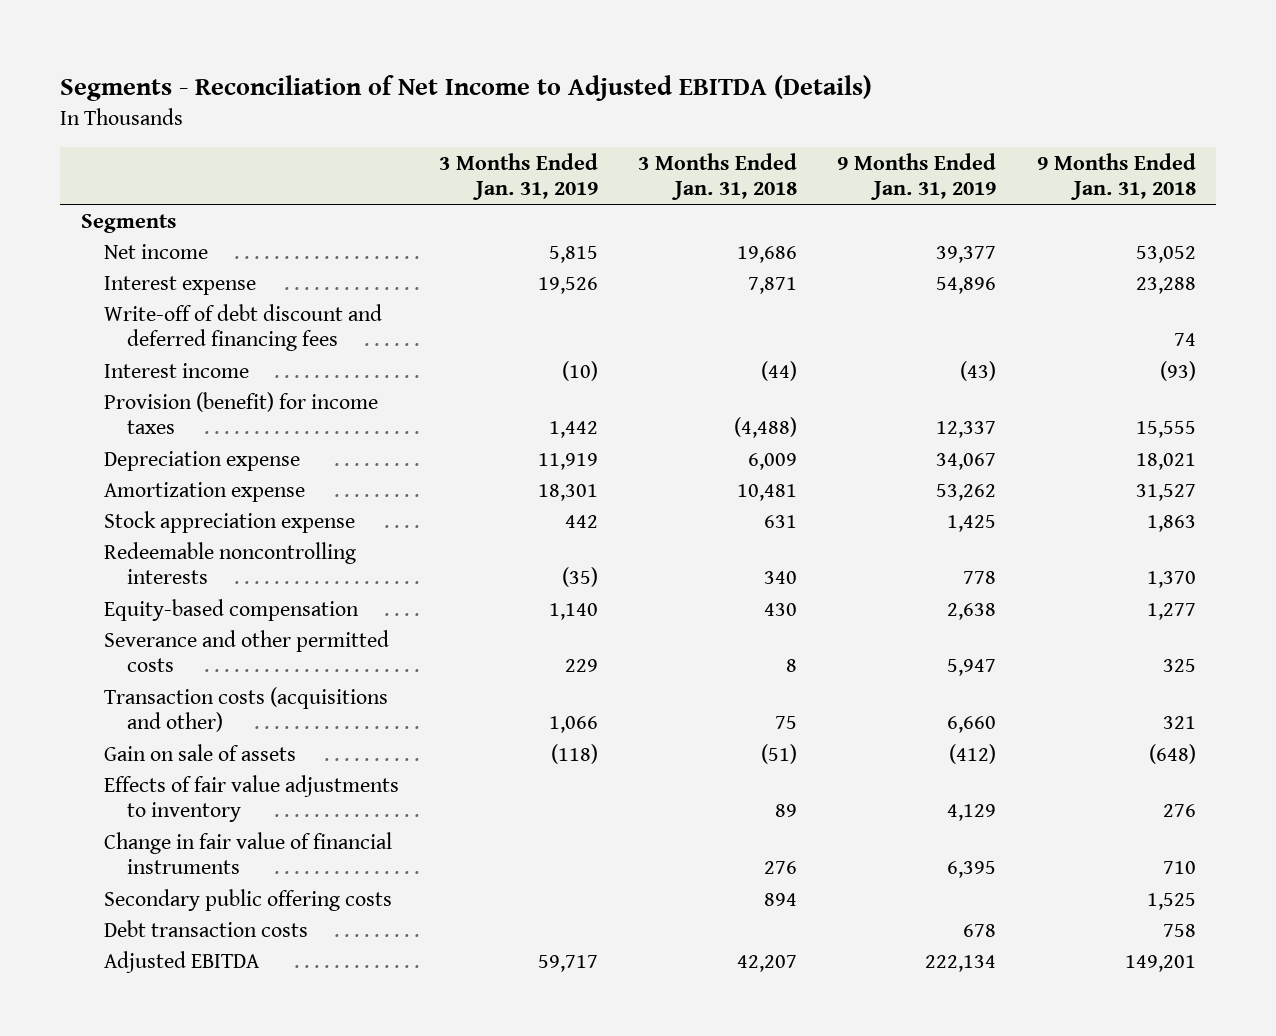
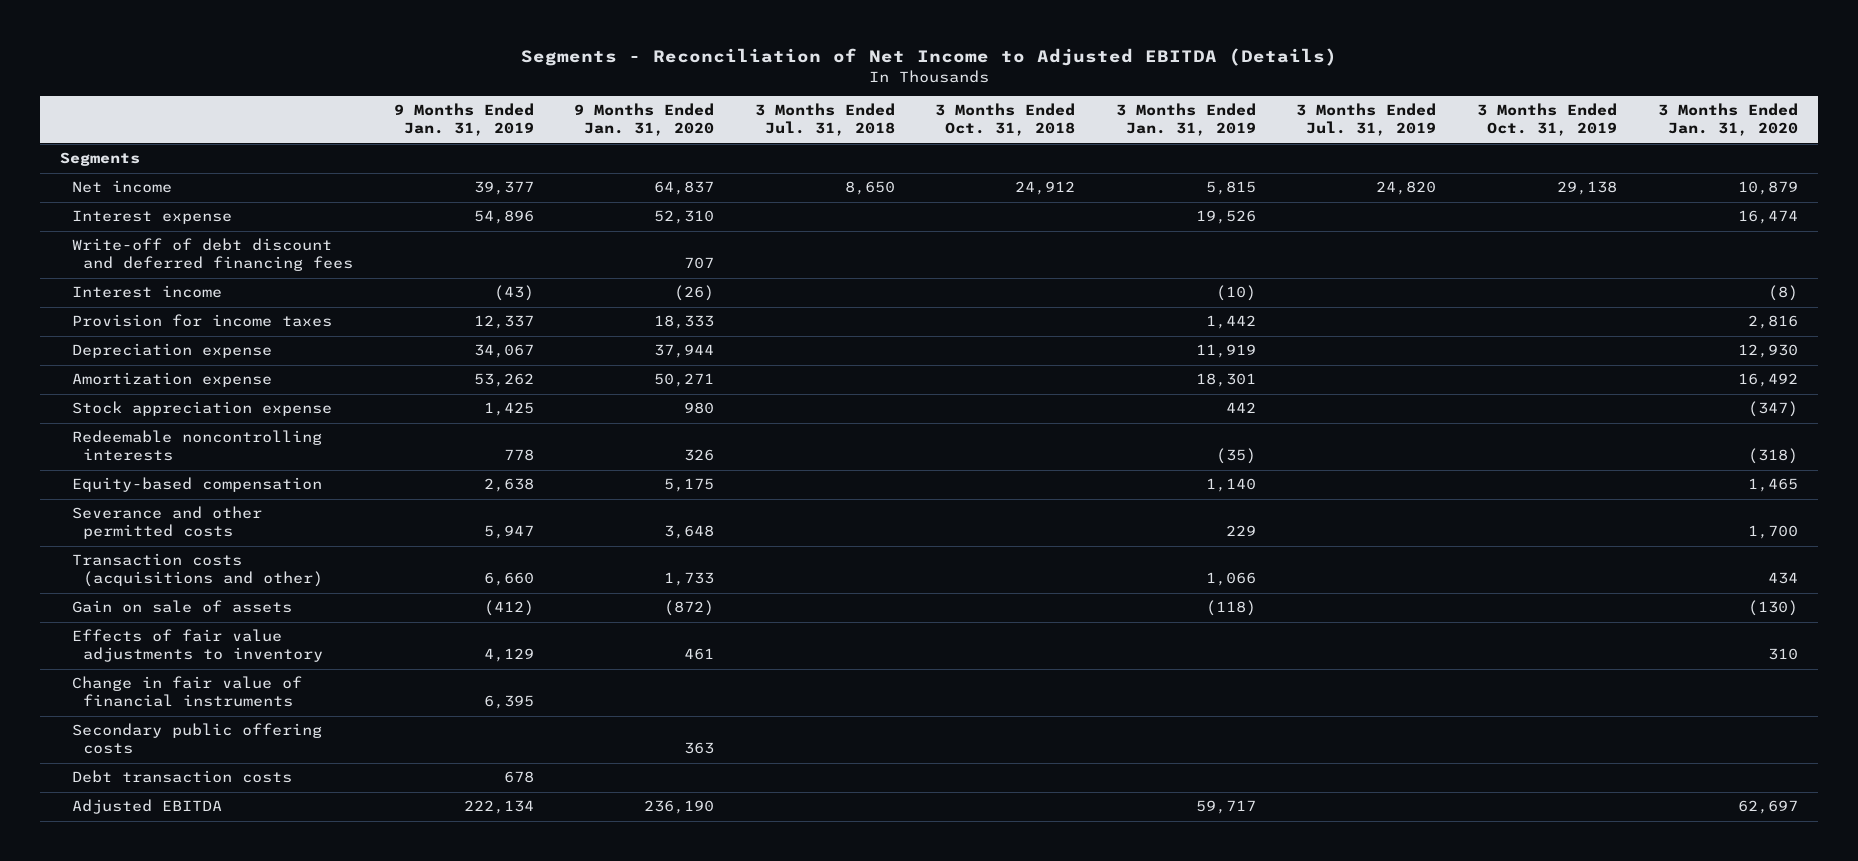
[638,152,798,201] 3 Months Ended Jan. 31, 2018 -> none
[1036,152,1196,201] 9 Months Ended Jan. 31, 2018 -> none
none -> [574,103,715,137] 9 Months Ended Jan. 31, 2020
none -> [754,103,895,137] 3 Months Ended Jul. 31, 2018
none -> [935,103,1076,137] 3 Months Ended Oct. 31, 2018
none -> [1296,103,1437,137] 3 Months Ended Jul. 31, 2019
none -> [1477,103,1618,137] 3 Months Ended Oct. 31, 2019
none -> [1657,103,1798,137] 3 Months Ended Jan. 31, 2020
[103,391,378,435] Provision (benefit) for income taxes -> [71,314,332,328] Provision for income taxes

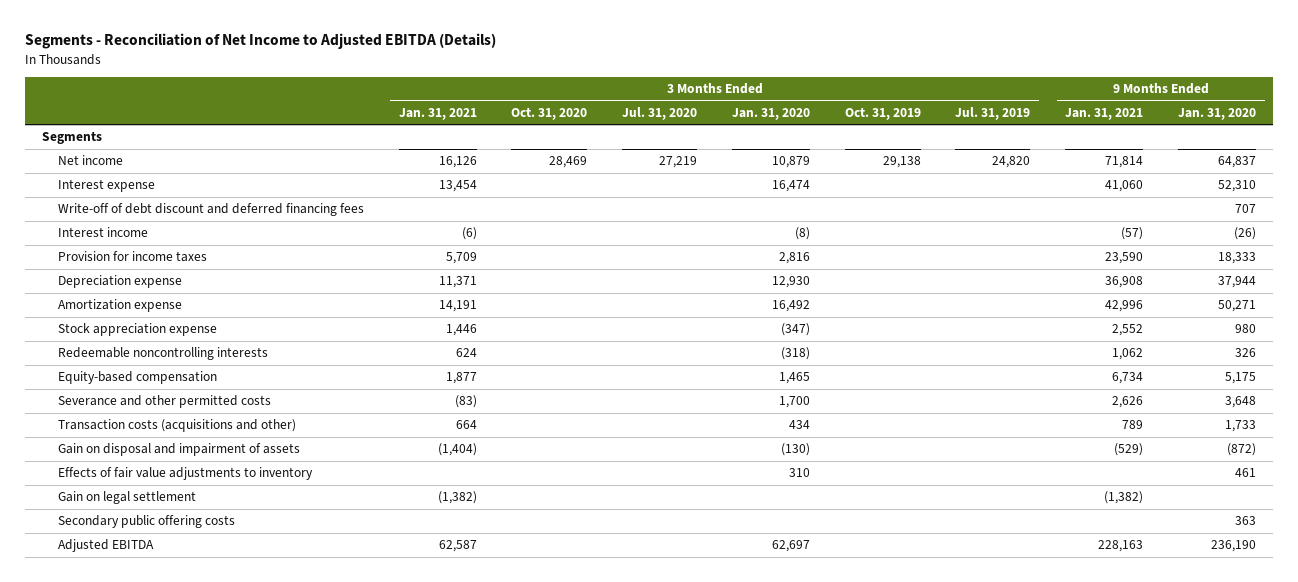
[393,103,534,137] 9 Months Ended Jan. 31, 2019 -> none
[754,103,895,137] 3 Months Ended Jul. 31, 2018 -> none
[935,103,1076,137] 3 Months Ended Oct. 31, 2018 -> none
[1115,103,1256,137] 3 Months Ended Jan. 31, 2019 -> none
none -> [398,107,477,120] Jan. 31, 2021
none -> [511,106,588,120] Oct. 31, 2020
none -> [622,106,698,120] Jul. 31, 2020
none -> [1065,107,1144,120] Jan. 31, 2021
[71,600,292,614] Gain on sale of assets -> [57,443,300,457] Gain on disposal and impairment of assets
[71,676,302,708] Change in fair value of financial instruments -> none
none -> [57,491,196,505] Gain on legal settlement
[71,770,292,784] Debt transaction costs -> none

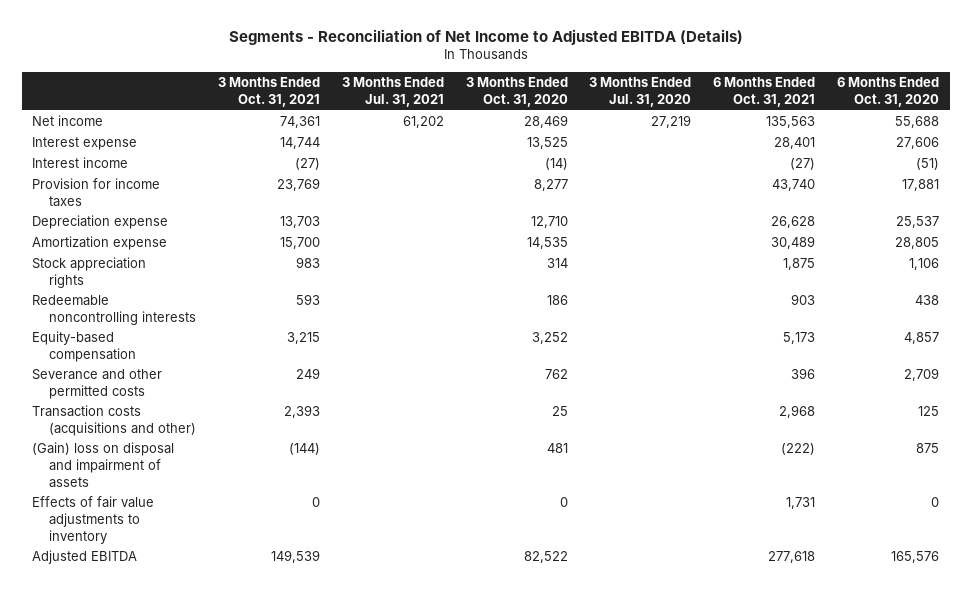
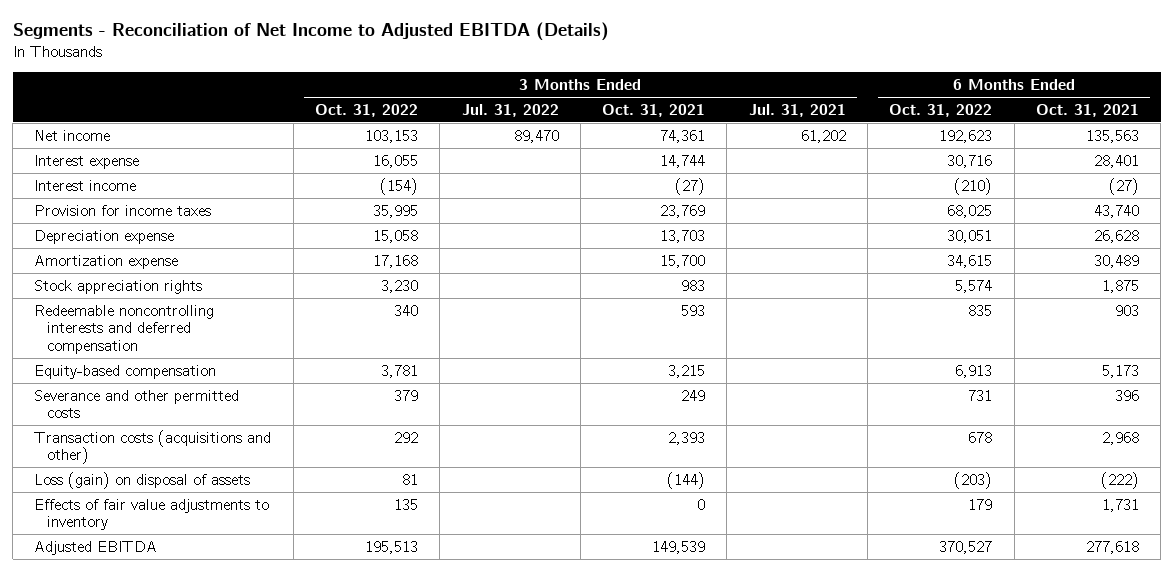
[465,77,568,107] 3 Months Ended Oct. 31, 2020 -> none
[589,77,692,107] 3 Months Ended Jul. 31, 2020 -> none
[836,77,939,107] 6 Months Ended Oct. 31, 2020 -> none
none -> [314,103,418,117] Oct. 31, 2022
none -> [461,103,559,117] Jul. 31, 2022
none -> [889,103,993,117] Oct. 31, 2022
[32,295,197,325] Redeemable noncontrolling interests -> [34,304,215,354] Redeemable noncontrolling interests and deferred compensation
[32,442,175,488] (Gain) loss on disposal and impairment of assets -> [34,471,251,489] Loss (gain) on disposal of assets

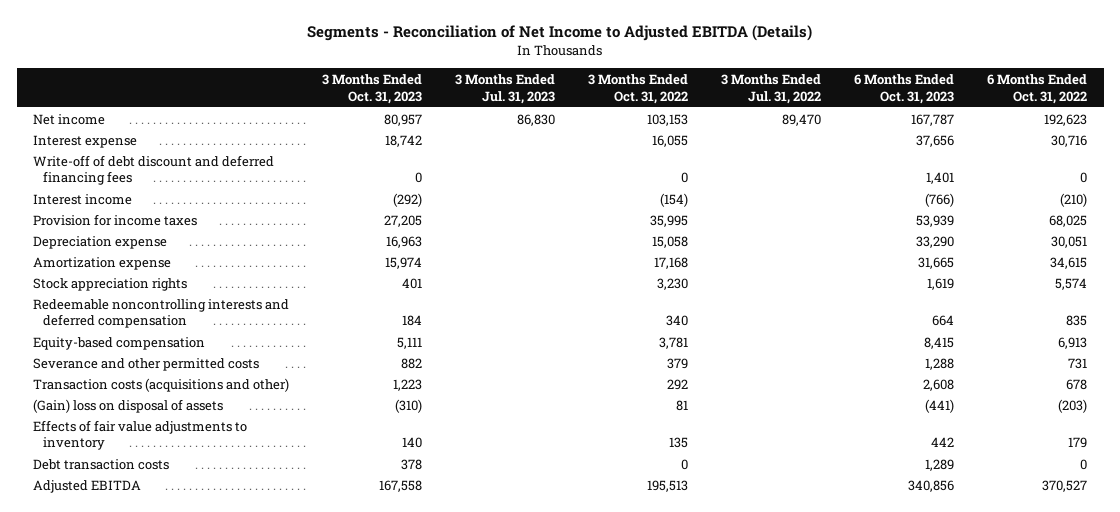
[602,103,706,117] Oct. 31, 2021 -> none
[748,103,846,117] Jul. 31, 2021 -> none
[1035,103,1139,117] Oct. 31, 2021 -> none
none -> [322,73,423,104] 3 Months Ended Oct. 31, 2023
none -> [455,73,556,104] 3 Months Ended Jul. 31, 2023
none -> [854,73,955,104] 6 Months Ended Oct. 31, 2023
none -> [33,154,275,186] Write-off of debt discount and deferred financing fees
[34,471,251,489] Loss (gain) on disposal of assets -> [33,398,224,413] (Gain) loss on disposal of assets
none -> [33,458,170,470] Debt transaction costs

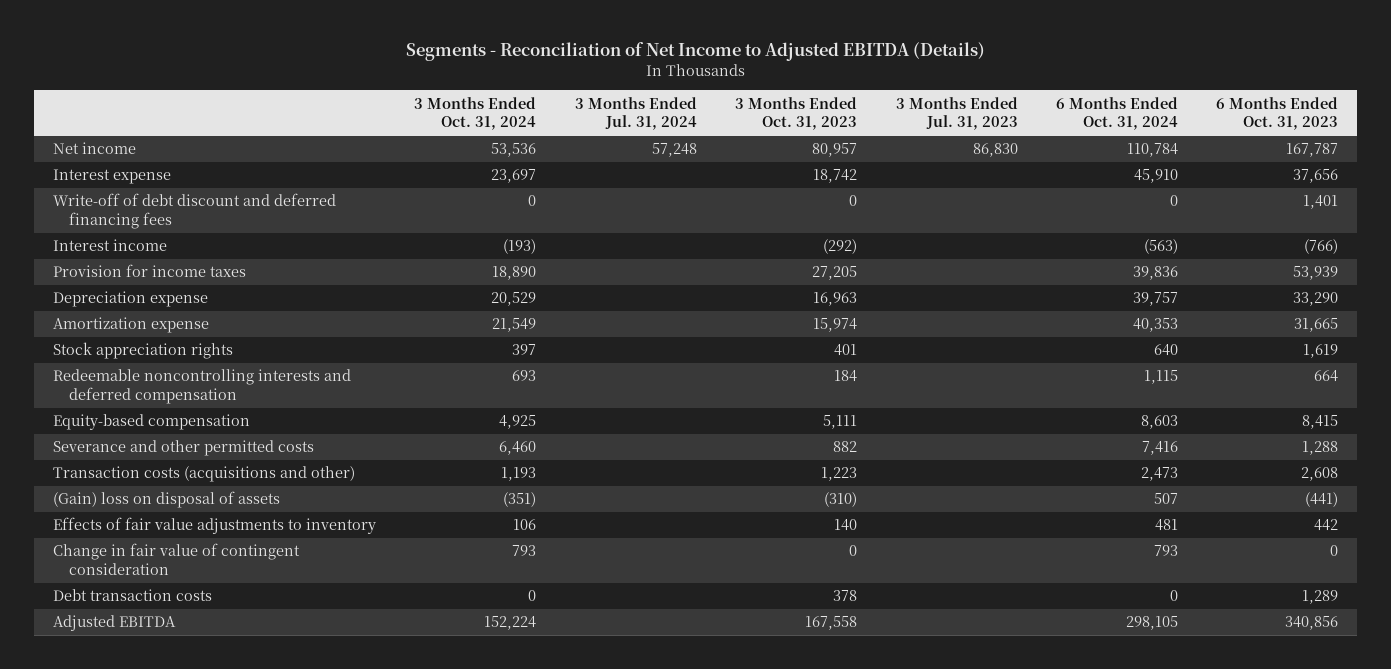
[588,73,689,104] 3 Months Ended Oct. 31, 2022 -> none
[721,73,822,104] 3 Months Ended Jul. 31, 2022 -> none
[987,73,1088,104] 6 Months Ended Oct. 31, 2022 -> none
none -> [414,96,537,131] 3 Months Ended Oct. 31, 2024
none -> [574,96,697,131] 3 Months Ended Jul. 31, 2024
none -> [1055,96,1178,131] 6 Months Ended Oct. 31, 2024
none -> [53,543,301,576] Change in fair value of contingent consideration

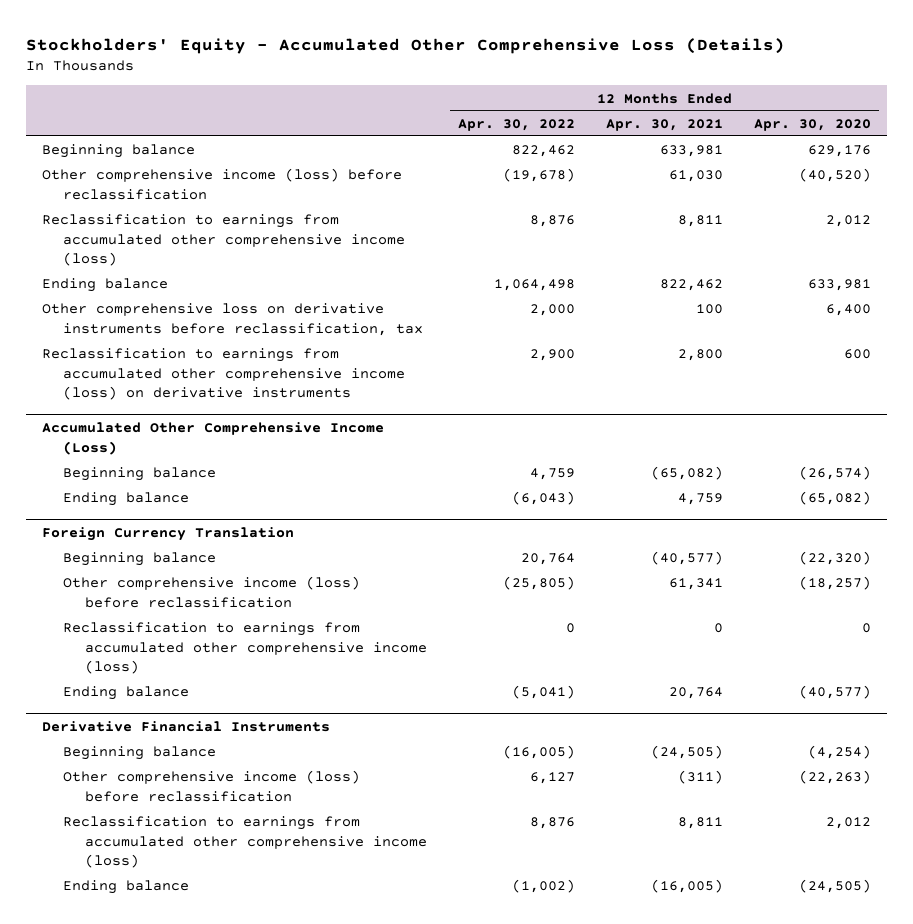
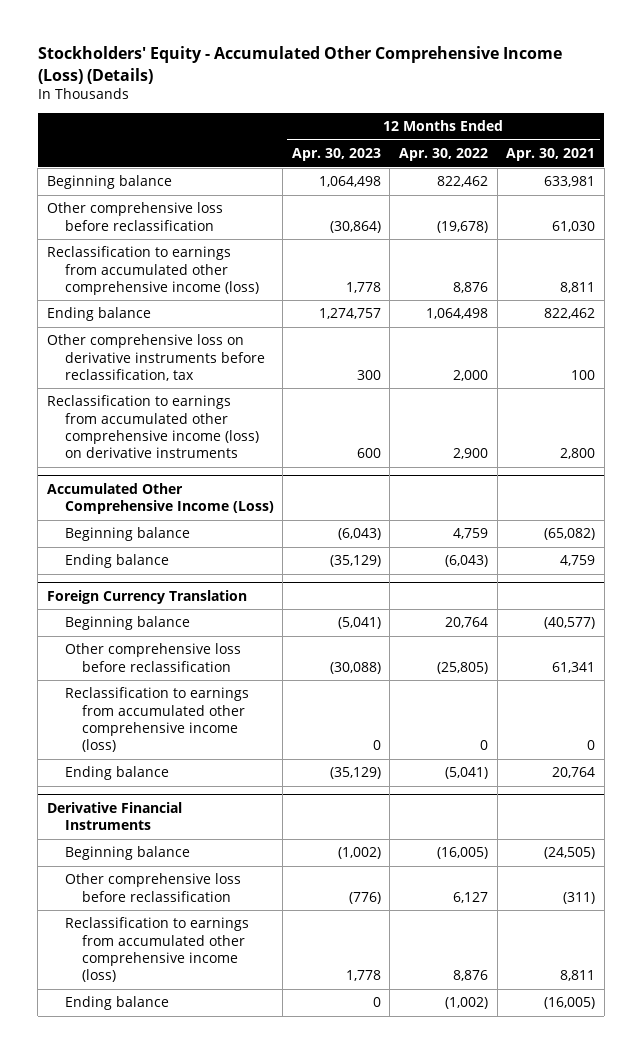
[25,37,785,54] Stockholders' Equity - Accumulated Other Comprehensive Loss (Details) -> [37,46,562,84] Stockholders' Equity - Accumulated Other Comprehensive Income (Loss) (Details)
[754,118,872,131] Apr. 30, 2020 -> none
none -> [291,148,381,162] Apr. 30, 2023
[41,168,402,200] Other comprehensive income (loss) before reclassification -> [46,202,223,231] Other comprehensive loss before reclassification
[63,576,361,608] Other comprehensive income (loss) before reclassification -> [64,643,241,672] Other comprehensive loss before reclassification
[63,770,361,802] Other comprehensive income (loss) before reclassification -> [64,873,241,902] Other comprehensive loss before reclassification

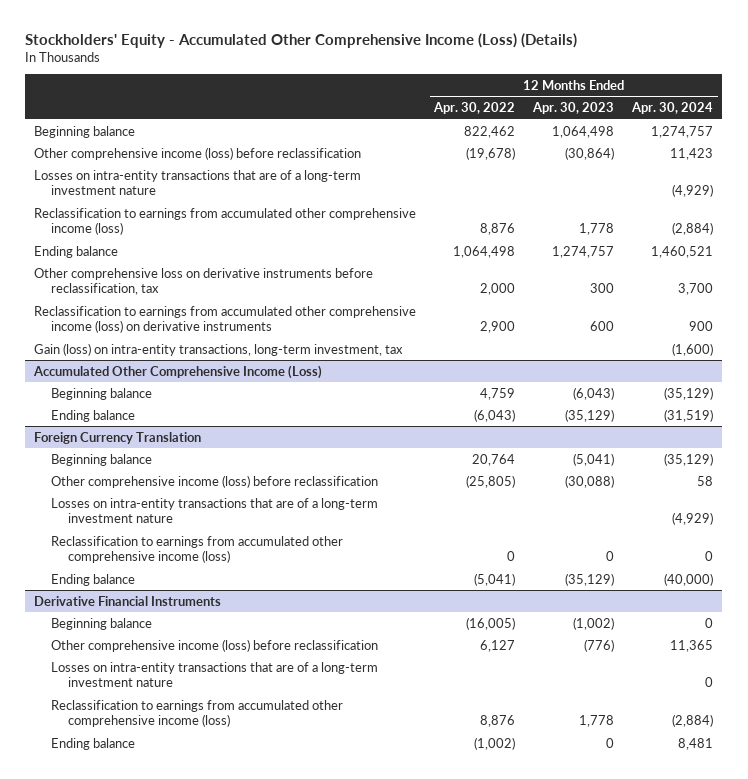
[506,148,596,162] Apr. 30, 2021 -> none
none -> [631,102,714,115] Apr. 30, 2024
[46,202,223,231] Other comprehensive loss before reclassification -> [34,146,362,160] Other comprehensive income (loss) before reclassification
none -> [34,169,362,196] Losses on intra-entity transactions that are of a long-term investment nature
none -> [34,342,404,356] Gain (loss) on intra-entity transactions, long-term investment, tax
[64,643,241,672] Other comprehensive loss before reclassification -> [50,474,378,488] Other comprehensive income (loss) before reclassification
none -> [50,497,378,524] Losses on intra-entity transactions that are of a long-term investment nature
[64,873,241,902] Other comprehensive loss before reclassification -> [50,638,378,652] Other comprehensive income (loss) before reclassification
none -> [50,661,378,688] Losses on intra-entity transactions that are of a long-term investment nature

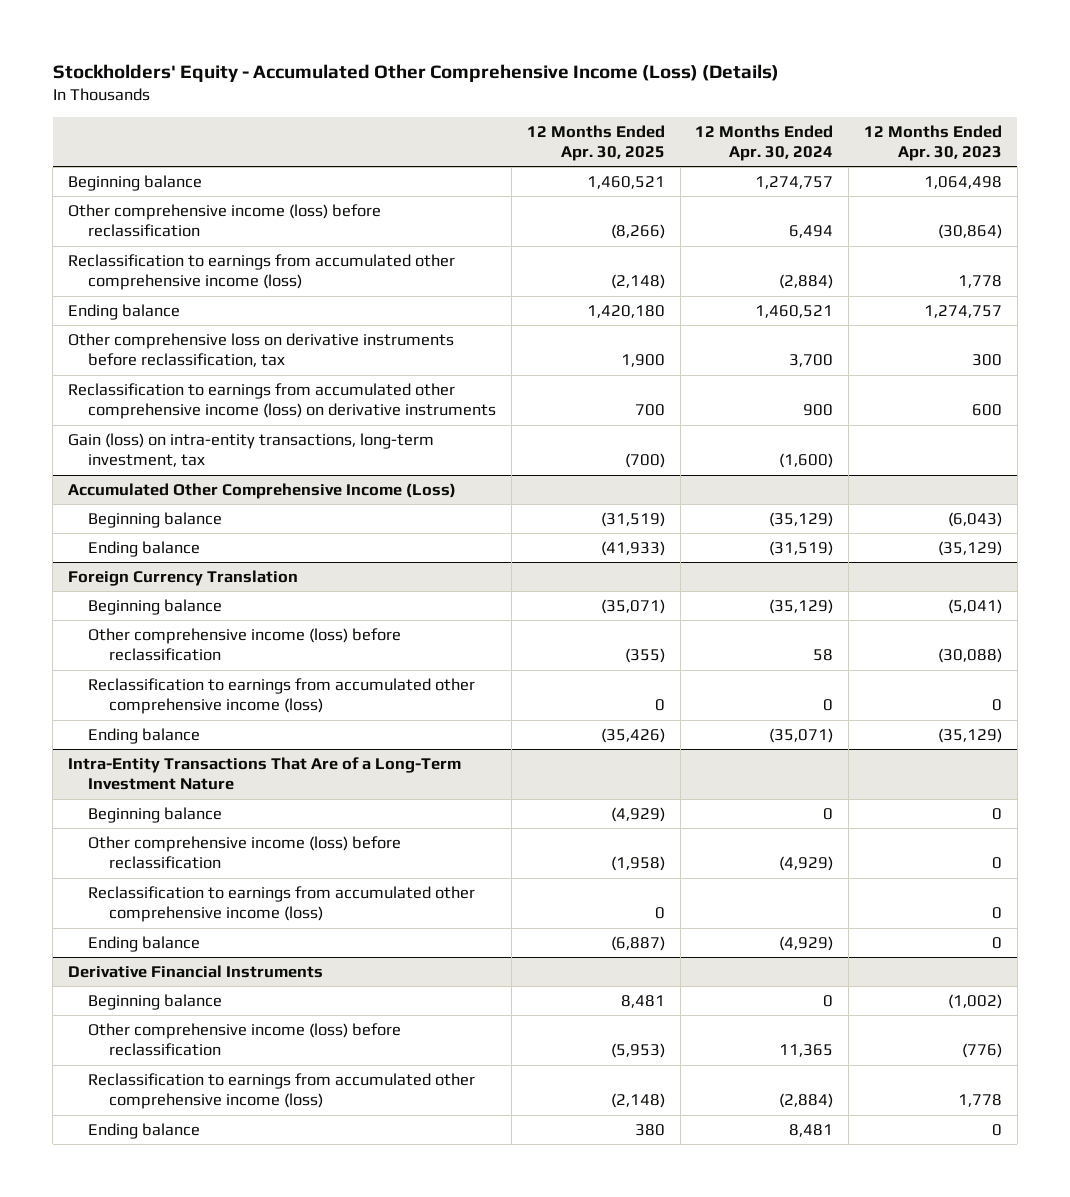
[433,102,516,115] Apr. 30, 2022 -> none
none -> [526,124,665,161] 12 Months Ended Apr. 30, 2025
[34,169,362,196] Losses on intra-entity transactions that are of a long-term investment nature -> none
[670,147,714,160] 11,423 -> [789,225,834,239] 6,494
[50,497,378,524] Losses on intra-entity transactions that are of a long-term investment nature -> none
[664,572,714,586] (40,000) -> [769,727,834,743] (35,071)
none -> [67,756,461,791] Intra-Entity Transactions That Are of a Long-Term Investment Nature
none -> [88,806,223,823] Beginning balance
none -> [88,835,402,870] Other comprehensive income (loss) before reclassification
none -> [88,885,476,923] Reclassification to earnings from accumulated other comprehensive income (loss)
none -> [88,935,201,952] Ending balance
[50,661,378,688] Losses on intra-entity transactions that are of a long-term investment nature -> none

